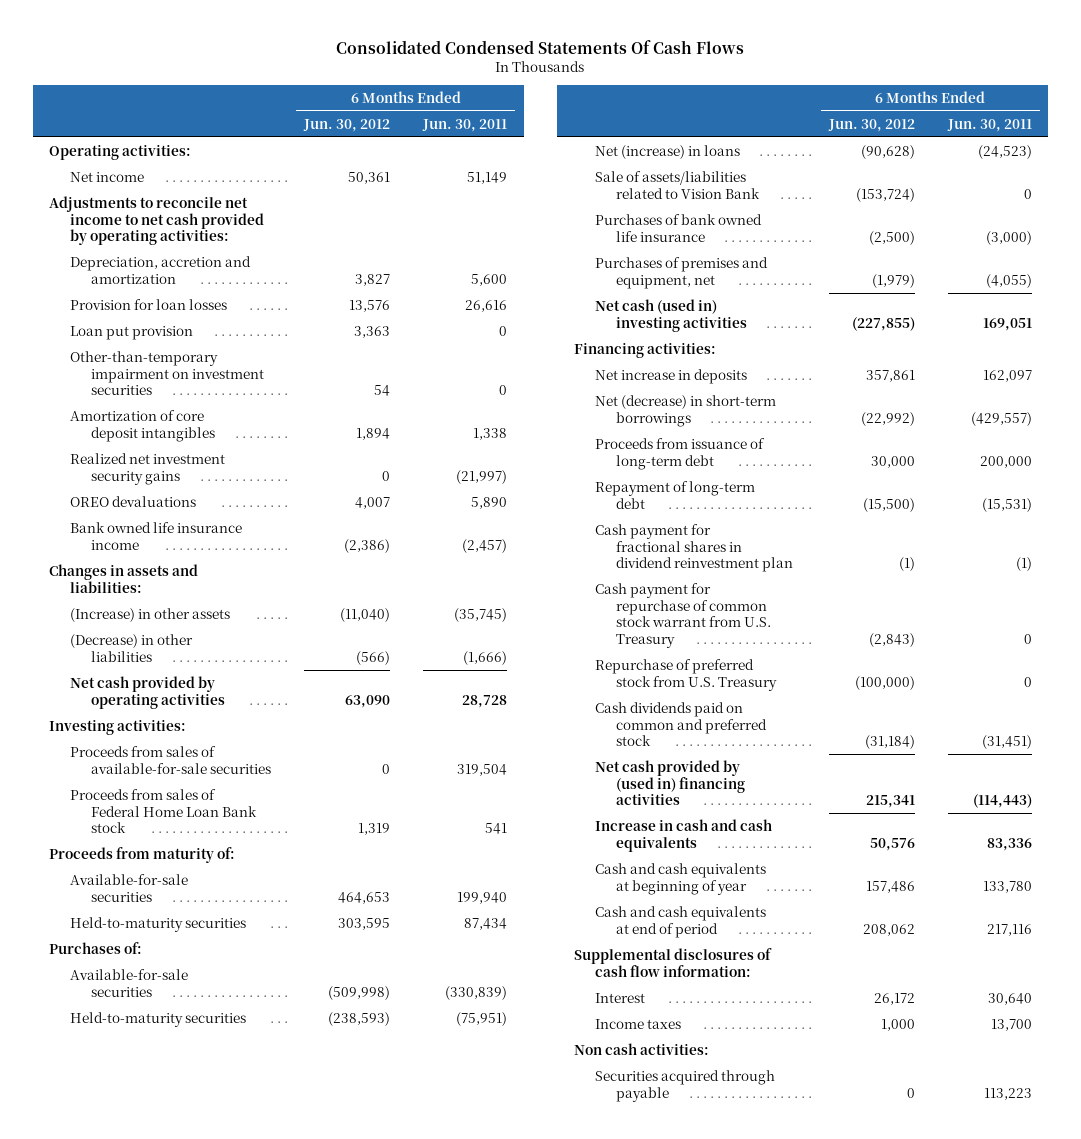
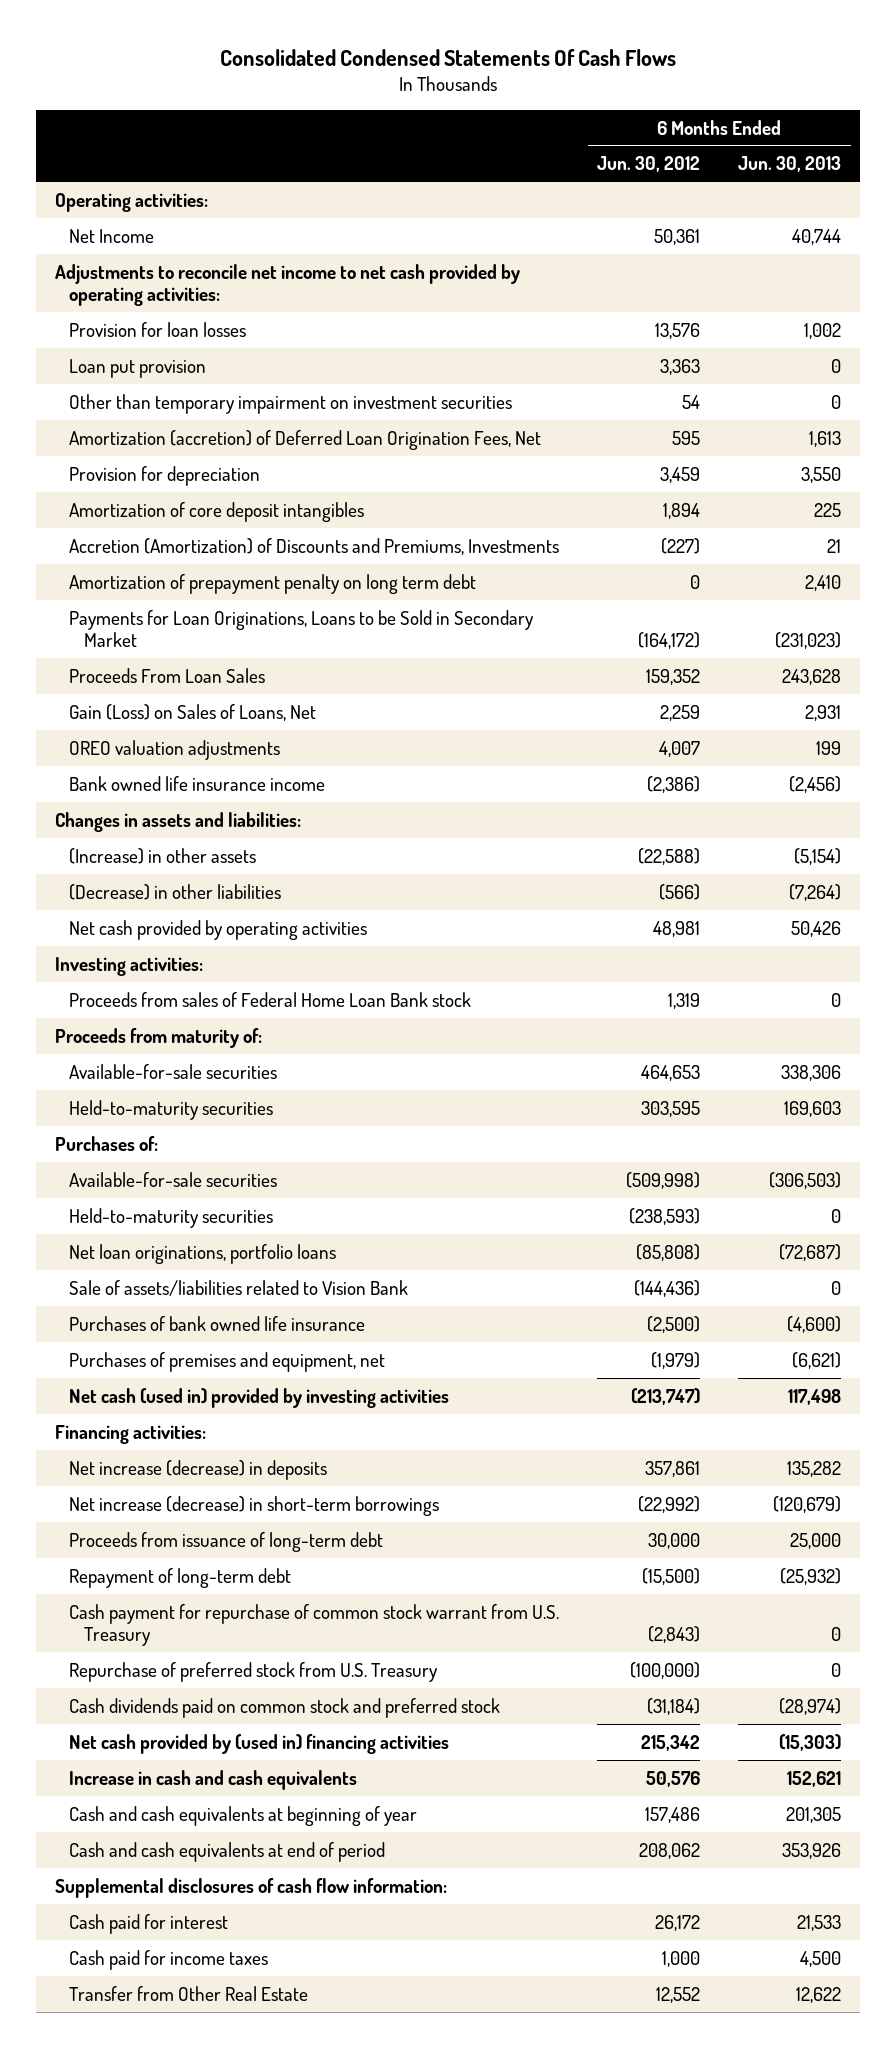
[422,118,508,132] Jun. 30, 2011 -> none
none -> [738,156,842,173] Jun. 30, 2013
[70,171,145,182] Net income -> [69,228,155,243] Net Income
[70,255,252,284] Depreciation, accretion and amortization -> none
[70,350,265,396] Other-than-temporary impairment on investment securities -> [69,393,513,414] Other than temporary impairment on investment securities
none -> [69,429,542,450] Amortization (accretion) of Deferred Loan Origination Fees, Net
none -> [69,465,261,486] Provision for depreciation
[70,452,226,485] Realized net investment security gains -> none
none -> [69,537,560,555] Accretion (Amortization) of Discounts and Premiums, Investments
none -> [69,573,477,594] Amortization of prepayment penalty on long term debt
none -> [69,609,535,648] Payments for Loan Originations, Loans to be Sold in Secondary Market
none -> [69,667,266,683] Proceeds From Loan Sales
none -> [69,703,317,721] Gain (Loss) on Sales of Loans, Net
[70,495,197,507] OREO devaluations -> [69,739,281,760] OREO valuation adjustments
[340,607,391,622] (11,040) -> [638,847,701,865] (22,588)
[345,694,391,708] 63,090 -> [653,920,701,937] 48,981
[70,745,272,774] Proceeds from sales of available-for-sale securities -> none
[594,144,740,159] Net (increase) in loans -> [69,1243,337,1264] Net loan originations, portfolio loans
[860,144,915,159] (90,628) -> [636,1243,701,1261] (85,808)
[855,187,915,202] (153,724) -> [634,1279,701,1297] (144,436)
[594,298,747,332] Net cash (used in) investing activities -> [69,1387,450,1408] Net cash (used in) provided by investing activities
[851,316,915,331] (227,855) -> [631,1387,701,1405] (213,747)
[594,368,747,384] Net increase in deposits -> [69,1459,328,1480] Net increase (decrease) in deposits
[594,394,776,427] Net (decrease) in short-term borrowings -> [69,1495,440,1516] Net increase (decrease) in short-term borrowings
[594,523,793,573] Cash payment for fractional shares in dividend reinvestment plan -> none
[594,701,767,747] Cash dividends paid on common and preferred stock -> [69,1697,501,1718] Cash dividends paid on common stock and preferred stock
[865,795,915,809] 215,341 -> [641,1734,701,1751] 215,342
[573,1042,709,1055] Non cash activities: -> none
[594,1069,775,1102] Securities acquired through payable -> none
[594,992,645,1003] Interest -> [69,1913,229,1934] Cash paid for interest
[594,1018,681,1029] Income taxes -> [69,1949,269,1970] Cash paid for income taxes
none -> [69,1985,309,2001] Transfer from Other Real Estate

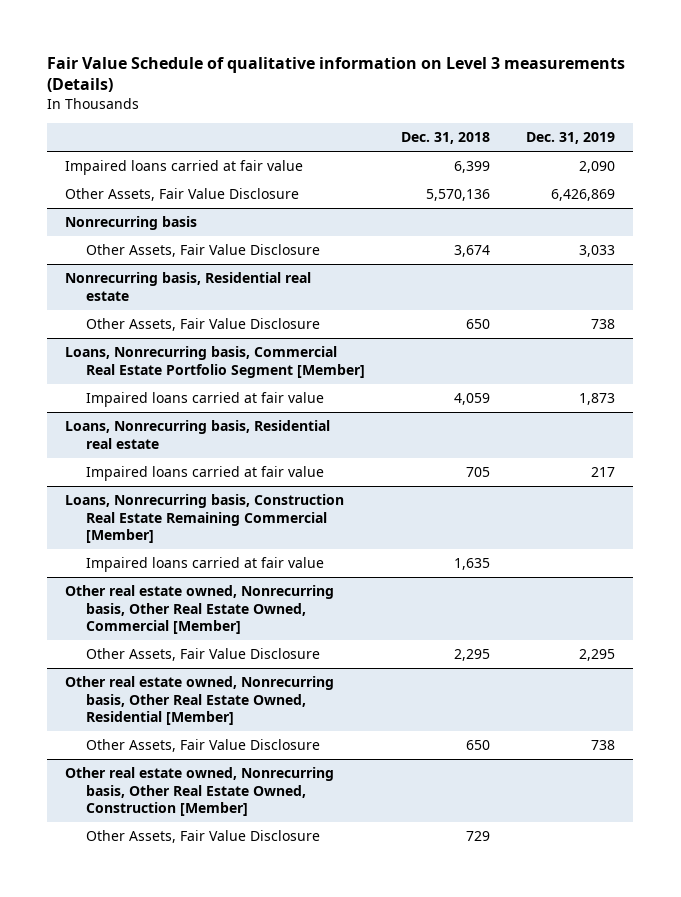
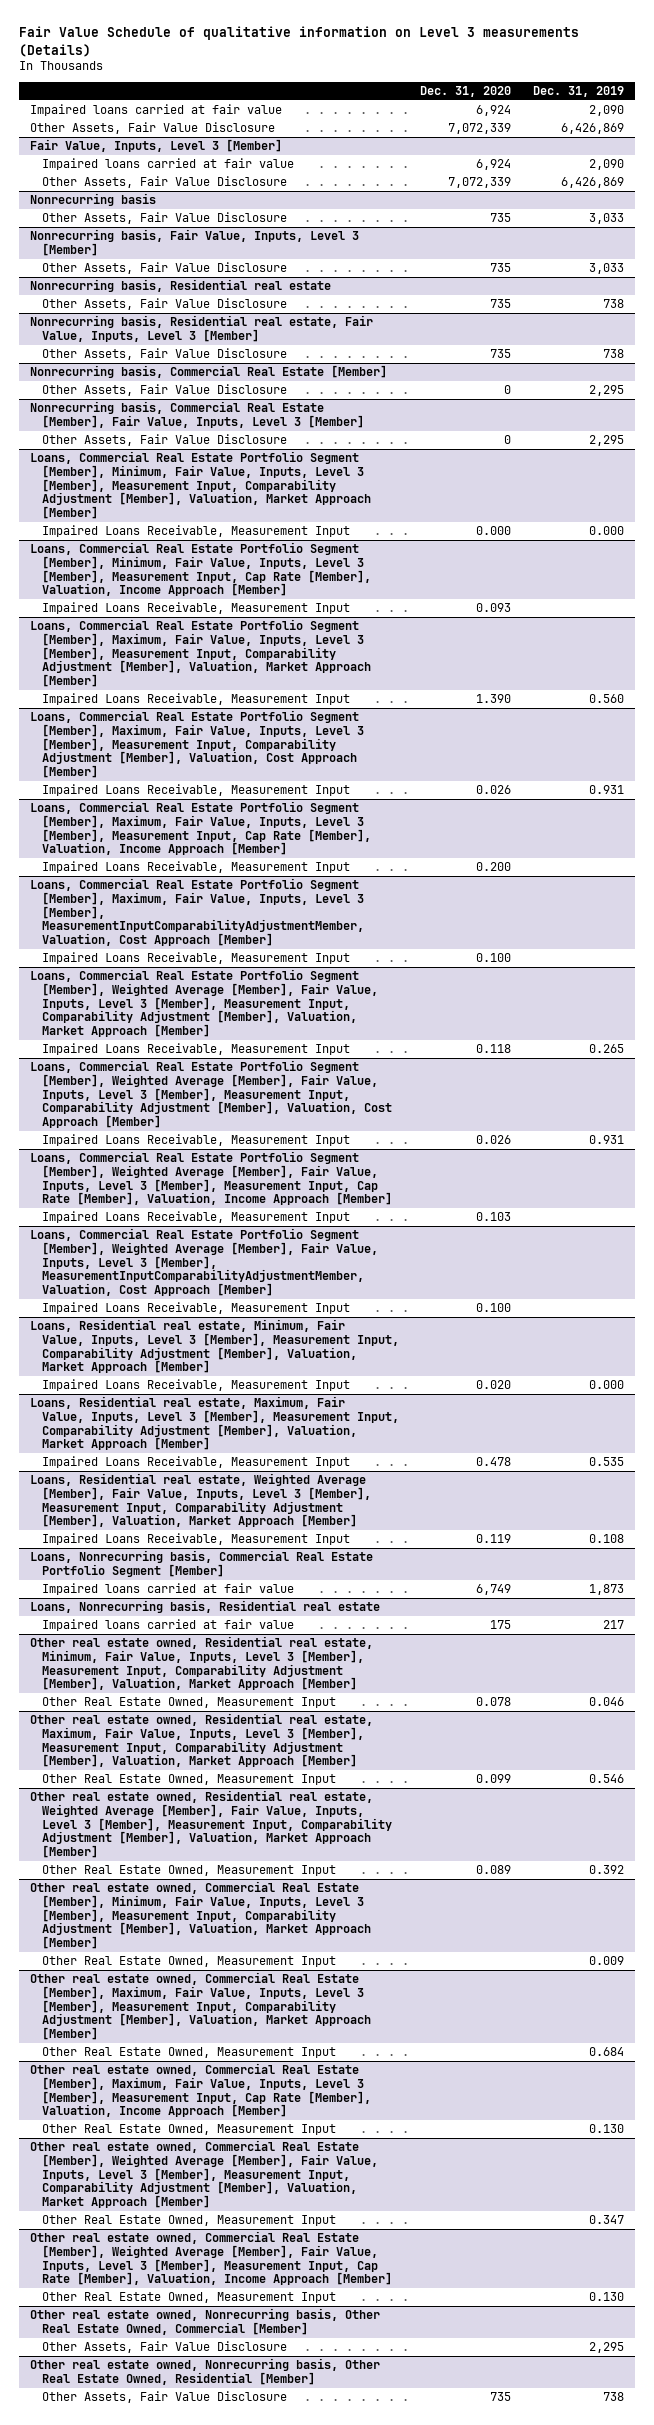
[400,131,490,144] Dec. 31, 2018 -> none
none -> [420,86,512,98] Dec. 31, 2020
none -> [30,139,283,153] Fair Value, Inputs, Level 3 [Member]
none -> [41,158,294,171] Impaired loans carried at fair value
none -> [41,176,287,189] Other Assets, Fair Value Disclosure
none -> [30,229,360,256] Nonrecurring basis, Fair Value, Inputs, Level 3 [Member]
none -> [41,262,287,275] Other Assets, Fair Value Disclosure
none -> [30,315,374,342] Nonrecurring basis, Residential real estate, Fair Value, Inputs, Level 3 [Member]
none -> [41,348,287,361] Other Assets, Fair Value Disclosure
none -> [30,365,388,379] Nonrecurring basis, Commercial Real Estate [Member]
none -> [41,384,287,397] Other Assets, Fair Value Disclosure
none -> [30,401,364,428] Nonrecurring basis, Commercial Real Estate [Member], Fair Value, Inputs, Level 3 [Member]
none -> [41,434,287,447] Other Assets, Fair Value Disclosure
none -> [30,451,371,519] Loans, Commercial Real Estate Portfolio Segment [Member], Minimum, Fair Value, Inputs, Level 3 [Member], Measurement Input, Comparability Adjustment [Member], Valuation, Market Approach [Member]
none -> [41,525,350,538] Impaired Loans Receivable, Measurement Input
none -> [30,542,371,597] Loans, Commercial Real Estate Portfolio Segment [Member], Minimum, Fair Value, Inputs, Level 3 [Member], Measurement Input, Cap Rate [Member], Valuation, Income Approach [Member]
none -> [41,602,350,615] Impaired Loans Receivable, Measurement Input
none -> [30,619,371,687] Loans, Commercial Real Estate Portfolio Segment [Member], Maximum, Fair Value, Inputs, Level 3 [Member], Measurement Input, Comparability Adjustment [Member], Valuation, Market Approach [Member]
none -> [41,693,350,706] Impaired Loans Receivable, Measurement Input
none -> [30,710,364,778] Loans, Commercial Real Estate Portfolio Segment [Member], Maximum, Fair Value, Inputs, Level 3 [Member], Measurement Input, Comparability Adjustment [Member], Valuation, Cost Approach [Member]
none -> [41,784,350,797] Impaired Loans Receivable, Measurement Input
none -> [30,801,371,856] Loans, Commercial Real Estate Portfolio Segment [Member], Maximum, Fair Value, Inputs, Level 3 [Member], Measurement Input, Cap Rate [Member], Valuation, Income Approach [Member]
none -> [41,861,350,874] Impaired Loans Receivable, Measurement Input
none -> [30,878,364,946] Loans, Commercial Real Estate Portfolio Segment [Member], Maximum, Fair Value, Inputs, Level 3 [Member], MeasurementInputComparabilityAdjustmentMember, Valuation, Cost Approach [Member]
none -> [41,952,350,965] Impaired Loans Receivable, Measurement Input
none -> [30,969,378,1037] Loans, Commercial Real Estate Portfolio Segment [Member], Weighted Average [Member], Fair Value, Inputs, Level 3 [Member], Measurement Input, Comparability Adjustment [Member], Valuation, Market Approach [Member]
none -> [41,1043,350,1056] Impaired Loans Receivable, Measurement Input
none -> [30,1060,392,1128] Loans, Commercial Real Estate Portfolio Segment [Member], Weighted Average [Member], Fair Value, Inputs, Level 3 [Member], Measurement Input, Comparability Adjustment [Member], Valuation, Cost Approach [Member]
none -> [41,1134,350,1147] Impaired Loans Receivable, Measurement Input
none -> [30,1151,392,1206] Loans, Commercial Real Estate Portfolio Segment [Member], Weighted Average [Member], Fair Value, Inputs, Level 3 [Member], Measurement Input, Cap Rate [Member], Valuation, Income Approach [Member]
none -> [41,1211,350,1224] Impaired Loans Receivable, Measurement Input
none -> [30,1228,378,1296] Loans, Commercial Real Estate Portfolio Segment [Member], Weighted Average [Member], Fair Value, Inputs, Level 3 [Member], MeasurementInputComparabilityAdjustmentMember, Valuation, Cost Approach [Member]
none -> [41,1302,350,1315] Impaired Loans Receivable, Measurement Input
none -> [30,1319,399,1374] Loans, Residential real estate, Minimum, Fair Value, Inputs, Level 3 [Member], Measurement Input, Comparability Adjustment [Member], Valuation, Market Approach [Member]
none -> [41,1379,350,1392] Impaired Loans Receivable, Measurement Input
none -> [30,1396,399,1451] Loans, Residential real estate, Maximum, Fair Value, Inputs, Level 3 [Member], Measurement Input, Comparability Adjustment [Member], Valuation, Market Approach [Member]
none -> [41,1456,350,1469] Impaired Loans Receivable, Measurement Input
none -> [30,1473,371,1528] Loans, Residential real estate, Weighted Average [Member], Fair Value, Inputs, Level 3 [Member], Measurement Input, Comparability Adjustment [Member], Valuation, Market Approach [Member]
none -> [41,1533,350,1546] Impaired Loans Receivable, Measurement Input
[65,494,345,544] Loans, Nonrecurring basis, Construction Real Estate Remaining Commercial [Member] -> none
[85,557,324,573] Impaired loans carried at fair value -> none
none -> [30,1636,374,1691] Other real estate owned, Residential real estate, Minimum, Fair Value, Inputs, Level 3 [Member], Measurement Input, Comparability Adjustment [Member], Valuation, Market Approach [Member]
none -> [41,1697,336,1709] Other Real Estate Owned, Measurement Input
none -> [30,1713,374,1768] Other real estate owned, Residential real estate, Maximum, Fair Value, Inputs, Level 3 [Member], Measurement Input, Comparability Adjustment [Member], Valuation, Market Approach [Member]
none -> [41,1774,336,1786] Other Real Estate Owned, Measurement Input
none -> [30,1790,392,1858] Other real estate owned, Residential real estate, Weighted Average [Member], Fair Value, Inputs, Level 3 [Member], Measurement Input, Comparability Adjustment [Member], Valuation, Market Approach [Member]
none -> [41,1865,336,1877] Other Real Estate Owned, Measurement Input
none -> [30,1881,371,1949] Other real estate owned, Commercial Real Estate [Member], Minimum, Fair Value, Inputs, Level 3 [Member], Measurement Input, Comparability Adjustment [Member], Valuation, Market Approach [Member]
none -> [41,1956,336,1968] Other Real Estate Owned, Measurement Input
none -> [30,1972,371,2040] Other real estate owned, Commercial Real Estate [Member], Maximum, Fair Value, Inputs, Level 3 [Member], Measurement Input, Comparability Adjustment [Member], Valuation, Market Approach [Member]
none -> [41,2047,336,2059] Other Real Estate Owned, Measurement Input
none -> [30,2063,371,2118] Other real estate owned, Commercial Real Estate [Member], Maximum, Fair Value, Inputs, Level 3 [Member], Measurement Input, Cap Rate [Member], Valuation, Income Approach [Member]
none -> [41,2124,336,2136] Other Real Estate Owned, Measurement Input
none -> [30,2140,378,2208] Other real estate owned, Commercial Real Estate [Member], Weighted Average [Member], Fair Value, Inputs, Level 3 [Member], Measurement Input, Comparability Adjustment [Member], Valuation, Market Approach [Member]
none -> [41,2215,336,2227] Other Real Estate Owned, Measurement Input
none -> [30,2231,392,2286] Other real estate owned, Commercial Real Estate [Member], Weighted Average [Member], Fair Value, Inputs, Level 3 [Member], Measurement Input, Cap Rate [Member], Valuation, Income Approach [Member]
none -> [41,2292,336,2304] Other Real Estate Owned, Measurement Input
[65,767,335,817] Other real estate owned, Nonrecurring basis, Other Real Estate Owned, Construction [Member] -> none
[85,830,320,844] Other Assets, Fair Value Disclosure -> none

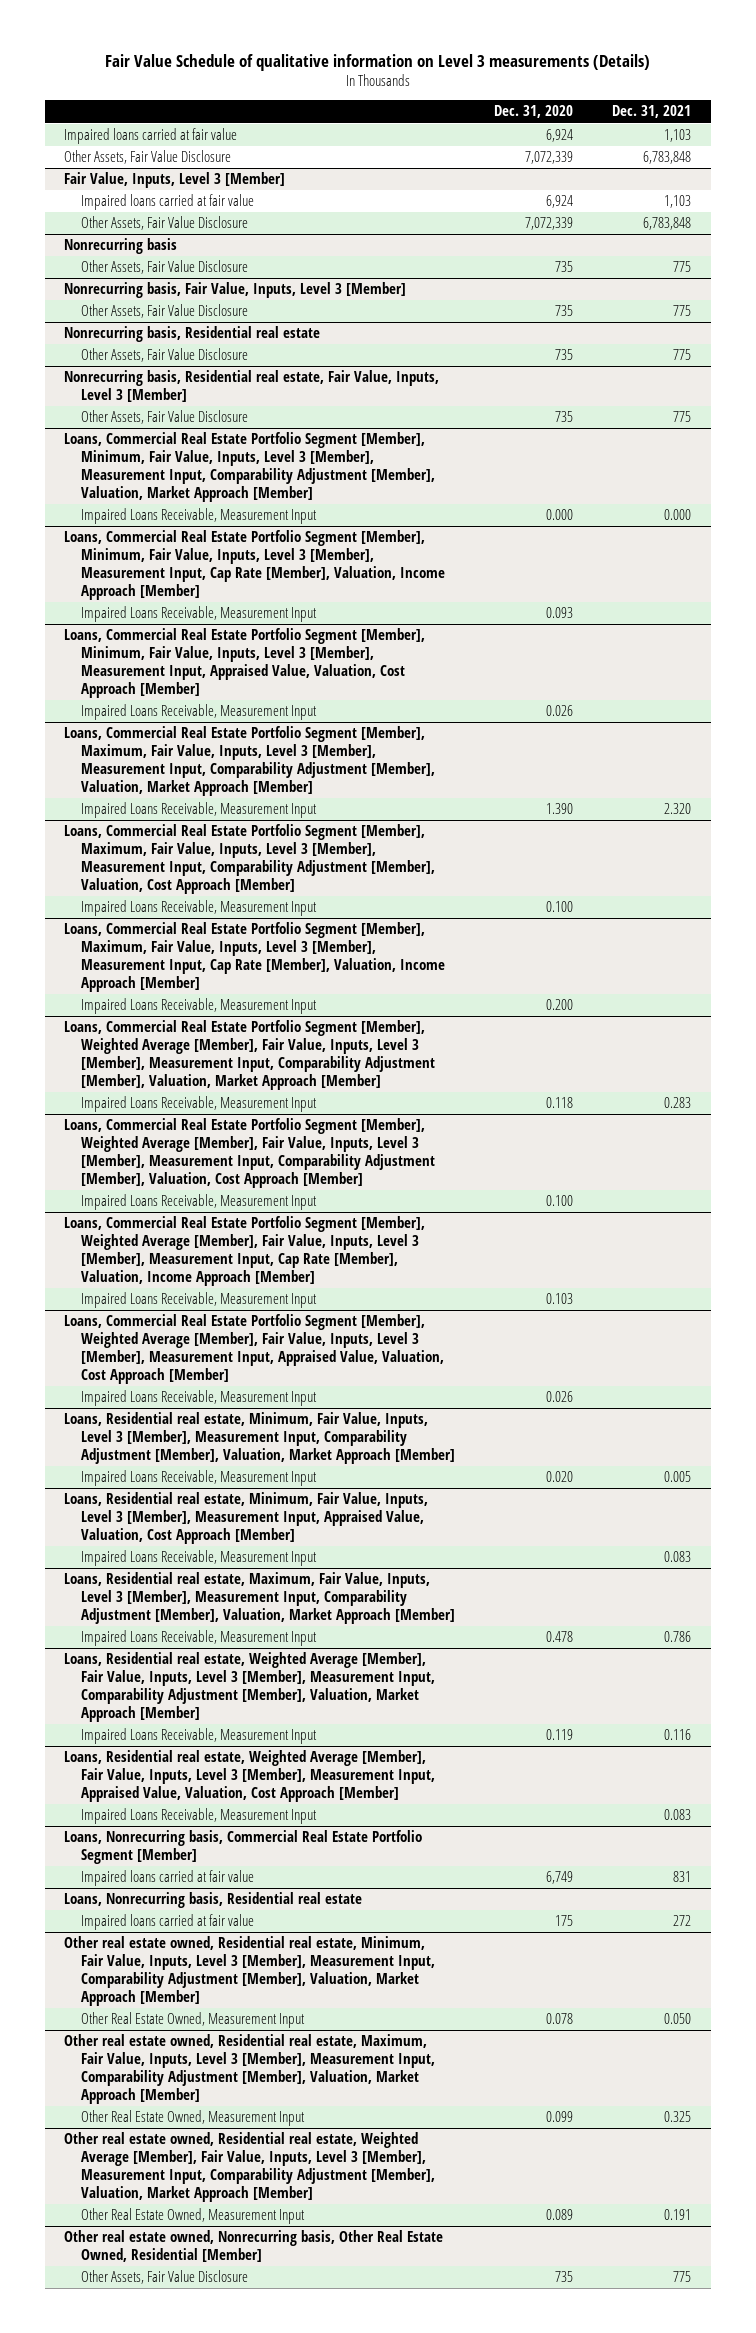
[533,86,625,98] Dec. 31, 2019 -> none
none -> [612,105,692,119] Dec. 31, 2021
[30,365,388,379] Nonrecurring basis, Commercial Real Estate [Member] -> none
[41,384,287,397] Other Assets, Fair Value Disclosure -> none
[30,401,364,428] Nonrecurring basis, Commercial Real Estate [Member], Fair Value, Inputs, Level 3 [Member] -> none
[41,434,287,447] Other Assets, Fair Value Disclosure -> none
none -> [64,628,426,698] Loans, Commercial Real Estate Portfolio Segment [Member], Minimum, Fair Value, Inputs, Level 3 [Member], Measurement Input, Appraised Value, Valuation, Cost Approach [Member]
none -> [81,704,318,721] Impaired Loans Receivable, Measurement Input
[476,785,512,795] 0.026 -> [546,901,574,913] 0.100
[30,878,364,946] Loans, Commercial Real Estate Portfolio Segment [Member], Maximum, Fair Value, Inputs, Level 3 [Member], MeasurementInputComparabilityAdjustmentMember, Valuation, Cost Approach [Member] -> none
[41,952,350,965] Impaired Loans Receivable, Measurement Input -> none
[476,1135,512,1145] 0.026 -> [546,1195,574,1207] 0.100
[30,1228,378,1296] Loans, Commercial Real Estate Portfolio Segment [Member], Weighted Average [Member], Fair Value, Inputs, Level 3 [Member], MeasurementInputComparabilityAdjustmentMember, Valuation, Cost Approach [Member] -> [64,1314,445,1384] Loans, Commercial Real Estate Portfolio Segment [Member], Weighted Average [Member], Fair Value, Inputs, Level 3 [Member], Measurement Input, Appraised Value, Valuation, Cost Approach [Member]
[476,1303,512,1313] 0.100 -> [546,1391,574,1403] 0.026
none -> [64,1492,429,1544] Loans, Residential real estate, Minimum, Fair Value, Inputs, Level 3 [Member], Measurement Input, Appraised Value, Valuation, Cost Approach [Member]
none -> [81,1550,318,1567] Impaired Loans Receivable, Measurement Input
none -> [64,1750,436,1802] Loans, Residential real estate, Weighted Average [Member], Fair Value, Inputs, Level 3 [Member], Measurement Input, Appraised Value, Valuation, Cost Approach [Member]
none -> [81,1808,318,1825] Impaired Loans Receivable, Measurement Input
[30,1881,371,1949] Other real estate owned, Commercial Real Estate [Member], Minimum, Fair Value, Inputs, Level 3 [Member], Measurement Input, Comparability Adjustment [Member], Valuation, Market Approach [Member] -> none
[41,1956,336,1968] Other Real Estate Owned, Measurement Input -> none
[30,1972,371,2040] Other real estate owned, Commercial Real Estate [Member], Maximum, Fair Value, Inputs, Level 3 [Member], Measurement Input, Comparability Adjustment [Member], Valuation, Market Approach [Member] -> none
[41,2047,336,2059] Other Real Estate Owned, Measurement Input -> none
[30,2063,371,2118] Other real estate owned, Commercial Real Estate [Member], Maximum, Fair Value, Inputs, Level 3 [Member], Measurement Input, Cap Rate [Member], Valuation, Income Approach [Member] -> none
[41,2124,336,2136] Other Real Estate Owned, Measurement Input -> none
[30,2140,378,2208] Other real estate owned, Commercial Real Estate [Member], Weighted Average [Member], Fair Value, Inputs, Level 3 [Member], Measurement Input, Comparability Adjustment [Member], Valuation, Market Approach [Member] -> none
[41,2215,336,2227] Other Real Estate Owned, Measurement Input -> none
[30,2231,392,2286] Other real estate owned, Commercial Real Estate [Member], Weighted Average [Member], Fair Value, Inputs, Level 3 [Member], Measurement Input, Cap Rate [Member], Valuation, Income Approach [Member] -> none
[41,2292,336,2304] Other Real Estate Owned, Measurement Input -> none
[30,2308,381,2335] Other real estate owned, Nonrecurring basis, Other Real Estate Owned, Commercial [Member] -> none
[41,2341,287,2354] Other Assets, Fair Value Disclosure -> none

